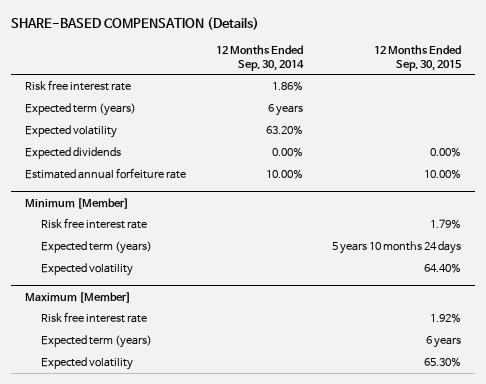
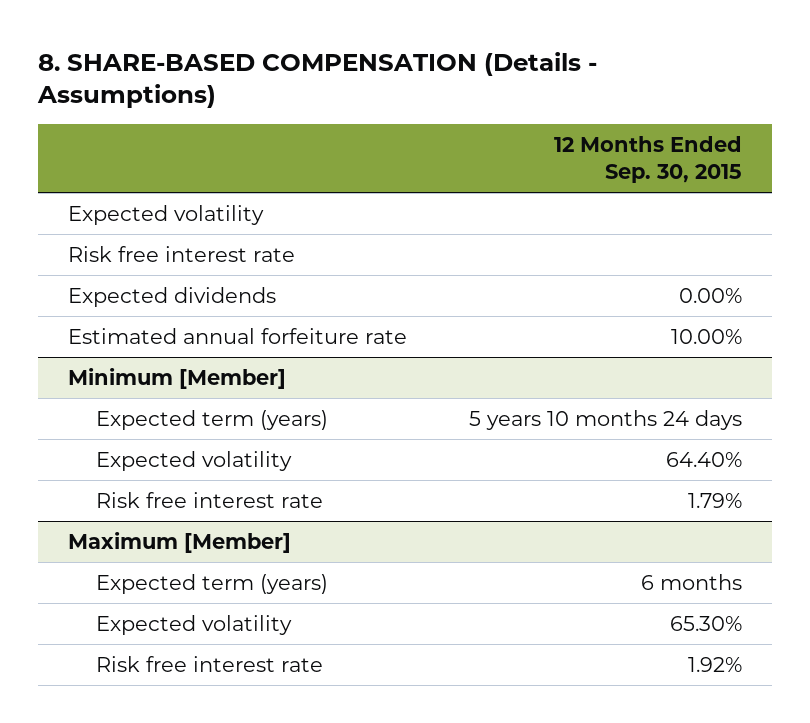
[10,17,259,31] SHARE-BASED COMPENSATION (Details) -> [36,51,597,109] 8. SHARE-BASED COMPENSATION (Details - Assumptions)
[215,45,304,71] 12 Months Ended Sep. 30, 2014 -> none
[25,102,137,116] Expected term (years) -> none
[25,79,132,91] Risk free interest rate -> [68,245,296,262] Risk free interest rate
[40,217,147,229] Risk free interest rate -> [96,491,324,508] Risk free interest rate
[425,335,461,348] 6 years -> [640,573,742,590] 6 months
[40,311,147,323] Risk free interest rate -> [96,655,324,672] Risk free interest rate

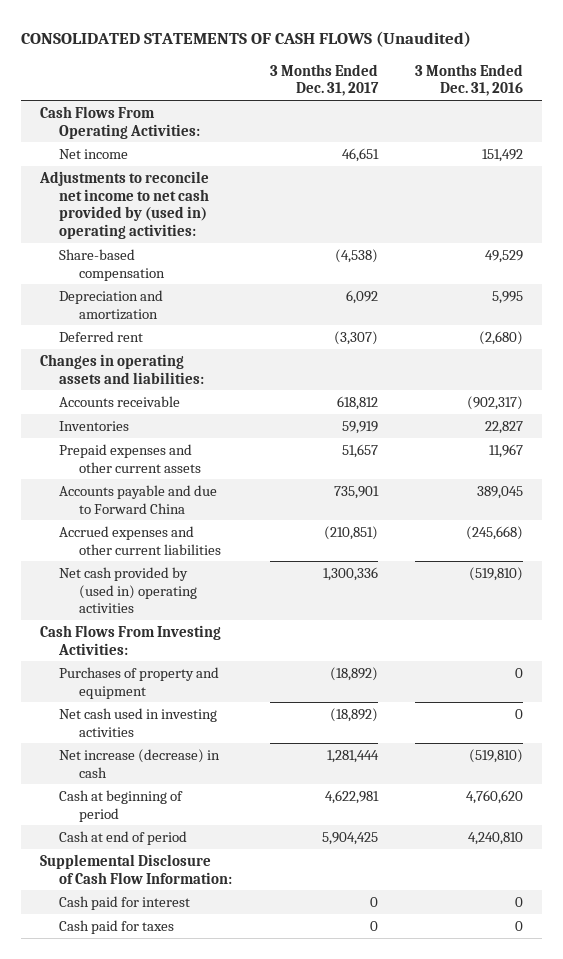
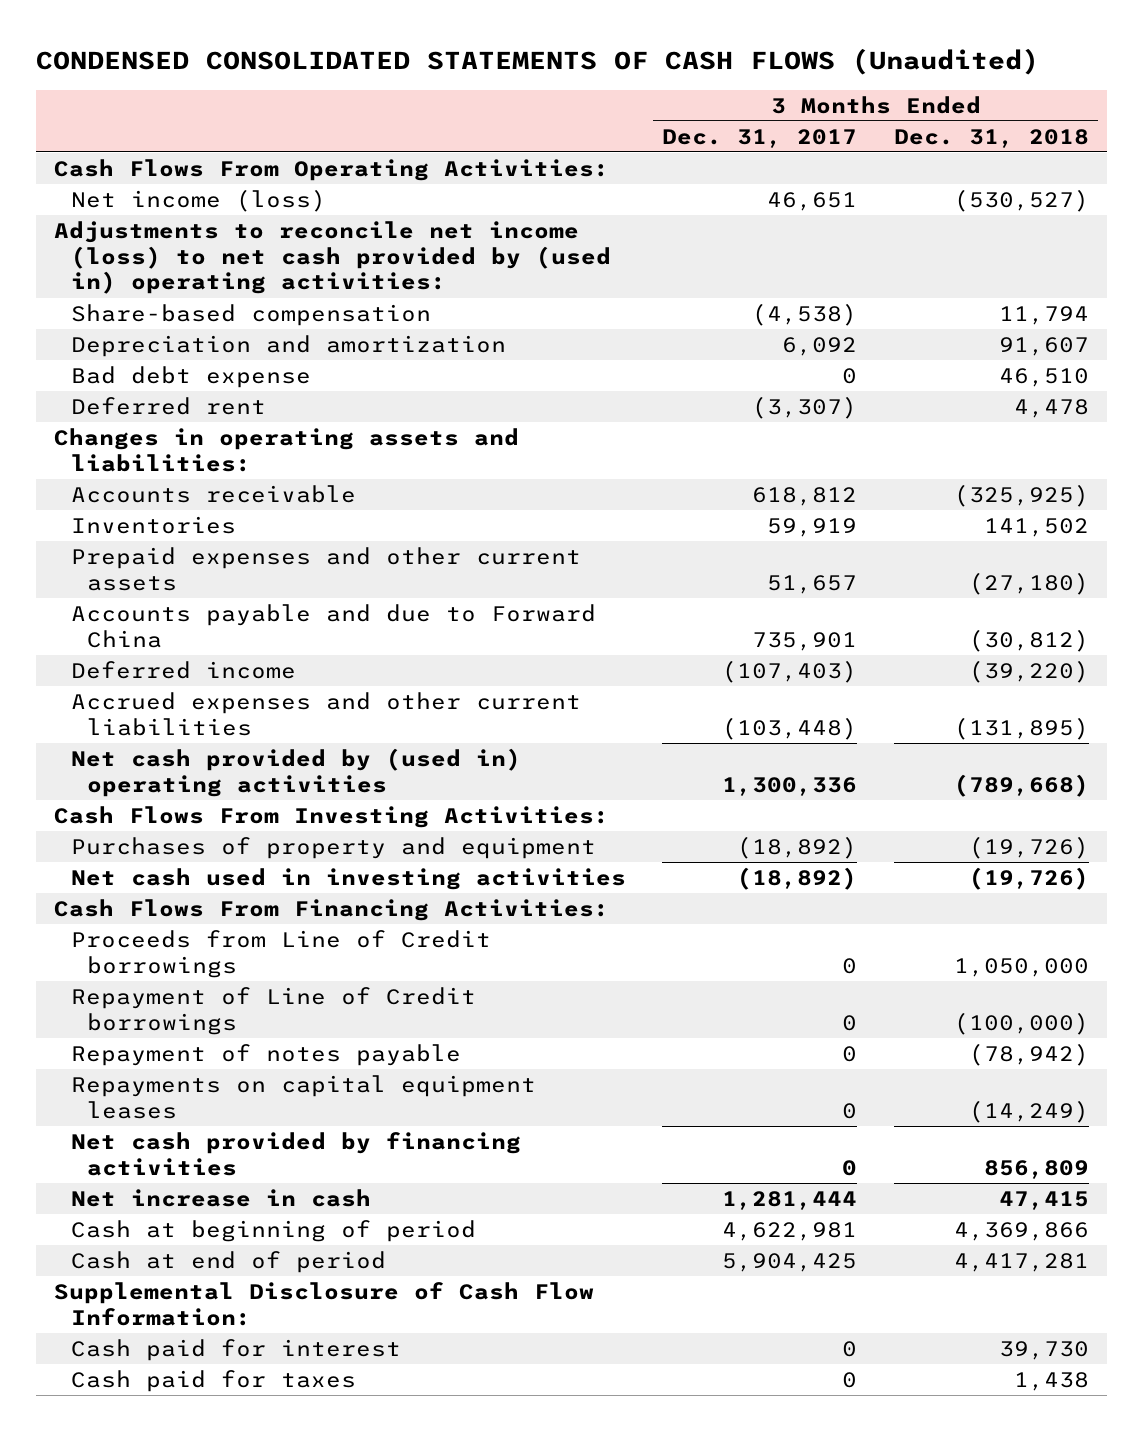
[21,31,472,48] CONSOLIDATED STATEMENTS OF CASH FLOWS (Unaudited) -> [35,47,1039,75] CONDENSED CONSOLIDATED STATEMENTS OF CASH FLOWS (Unaudited)
[415,63,524,97] 3 Months Ended Dec. 31, 2016 -> none
none -> [894,128,1090,148] Dec. 31, 2018
[59,148,129,159] Net income -> [70,188,326,212] Net income (loss)
[38,170,210,240] Adjustments to reconcile net income to net cash provided by (used in) operating activities: -> [53,220,611,295] Adjustments to reconcile net income (loss) to net cash provided by (used in) operating activities:
none -> [70,365,311,388] Bad debt expense
none -> [70,660,296,679] Deferred income
[323,525,378,540] (210,851) -> [722,716,858,740] (103,448)
none -> [53,898,609,921] Cash Flows From Financing Activities:
none -> [70,929,491,978] Proceeds from Line of Credit borrowings
none -> [70,986,476,1035] Repayment of Line of Credit borrowings
none -> [70,1043,461,1066] Repayment of notes payable
none -> [70,1074,536,1119] Repayments on capital equipment leases
none -> [70,1131,521,1176] Net cash provided by financing activities
[59,748,221,778] Net increase (decrease) in cash -> [70,1188,371,1207] Net increase in cash

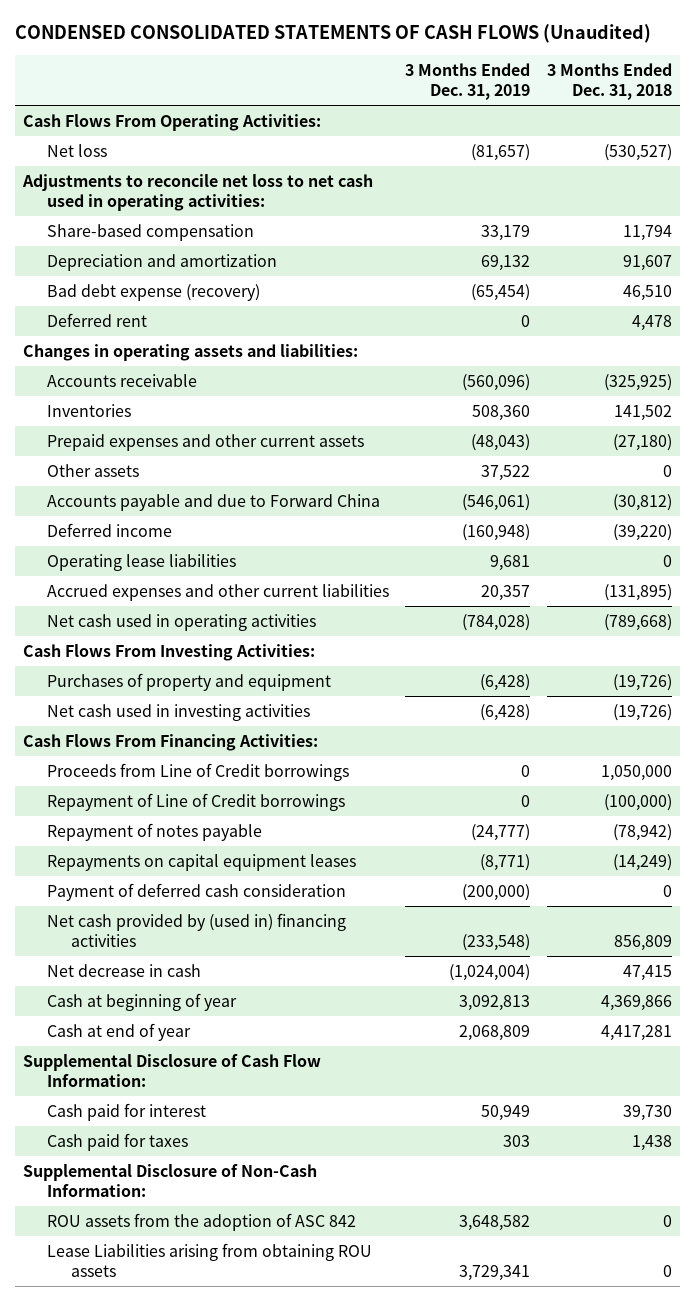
[662,128,858,148] Dec. 31, 2017 -> none
none -> [405,62,531,101] 3 Months Ended Dec. 31, 2019
[70,188,326,212] Net income (loss) -> [46,143,107,157] Net loss
[53,220,611,295] Adjustments to reconcile net income (loss) to net cash provided by (used in) operating activities: -> [21,173,373,212] Adjustments to reconcile net loss to net cash used in operating activities:
[70,365,311,388] Bad debt expense -> [46,283,260,301] Bad debt expense (recovery)
none -> [46,463,139,477] Other assets
none -> [46,553,236,571] Operating lease liabilities
[70,747,521,797] Net cash provided by (used in) operating activities -> [46,613,316,631] Net cash used in operating activities
none -> [46,882,346,901] Payment of deferred cash consideration
[70,1131,521,1176] Net cash provided by financing activities -> [46,912,346,948] Net cash provided by (used in) financing activities
[70,1188,371,1207] Net increase in cash -> [46,963,201,977] Net decrease in cash
[70,1219,476,1242] Cash at beginning of period -> [46,992,237,1011] Cash at beginning of year
[70,1250,386,1273] Cash at end of period -> [46,1022,191,1041] Cash at end of year
none -> [22,1163,317,1198] Supplemental Disclosure of Non-Cash Information:
none -> [46,1212,356,1231] ROU assets from the adoption of ASC 842
none -> [46,1242,372,1278] Lease Liabilities arising from obtaining ROU assets

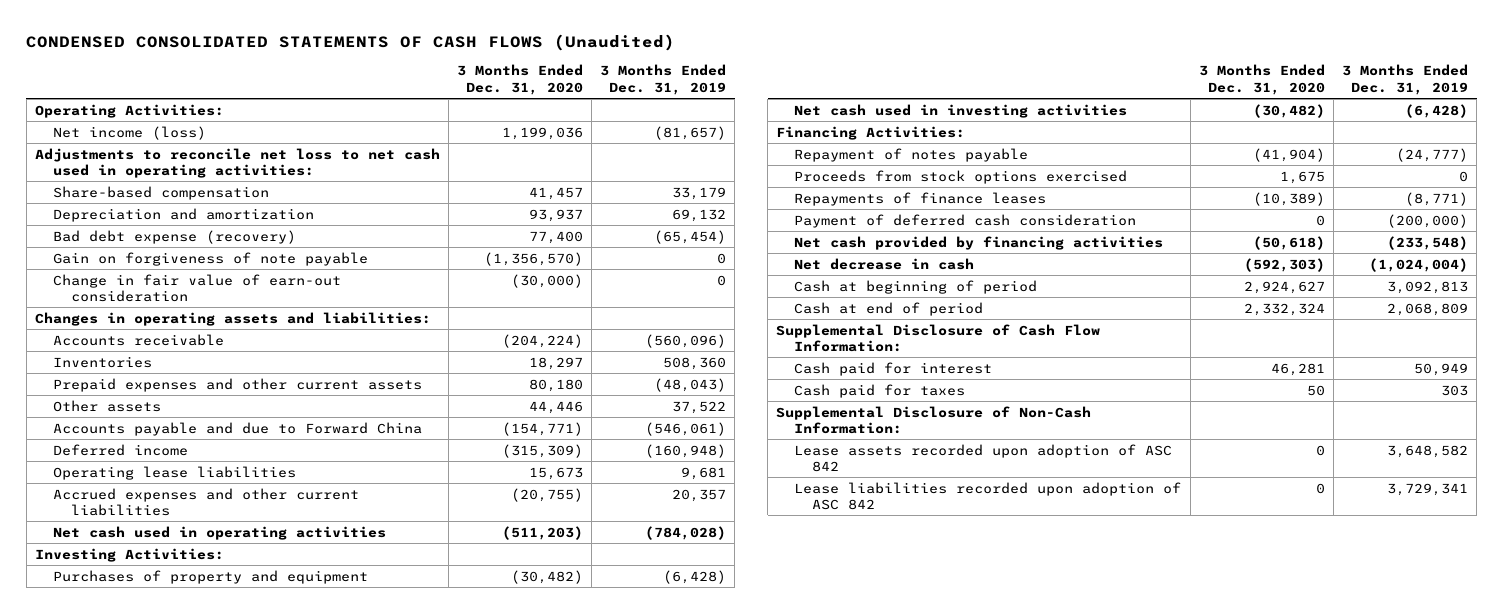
[547,62,673,101] 3 Months Ended Dec. 31, 2018 -> none
none -> [456,64,583,95] 3 Months Ended Dec. 31, 2020
[22,113,321,131] Cash Flows From Operating Activities: -> [34,103,224,118] Operating Activities:
[46,143,107,157] Net loss -> [52,125,206,140] Net income (loss)
[46,312,147,327] Deferred rent -> none
none -> [52,251,368,266] Gain on forgiveness of note payable
none -> [52,273,341,303] Change in fair value of earn-out consideration
[22,643,315,661] Cash Flows From Investing Activities: -> [34,547,224,562] Investing Activities:
[46,762,349,781] Proceeds from Line of Credit borrowings -> none
[46,792,345,811] Repayment of Line of Credit borrowings -> none
[22,733,318,751] Cash Flows From Financing Activities: -> [776,125,966,140] Financing Activities:
none -> [794,169,1128,184] Proceeds from stock options exercised
[46,853,356,871] Repayments on capital equipment leases -> [794,191,1047,206] Repayments of finance leases
[46,912,346,948] Net cash provided by (used in) financing activities -> [794,235,1164,250] Net cash provided by financing activities
[46,992,237,1011] Cash at beginning of year -> [794,279,1038,294] Cash at beginning of period
[46,1022,191,1041] Cash at end of year -> [794,301,984,316] Cash at end of period
[46,1212,356,1231] ROU assets from the adoption of ASC 842 -> [794,443,1173,473] Lease assets recorded upon adoption of ASC 842
[46,1242,372,1278] Lease Liabilities arising from obtaining ROU assets -> [794,481,1182,511] Lease liabilities recorded upon adoption of ASC 842

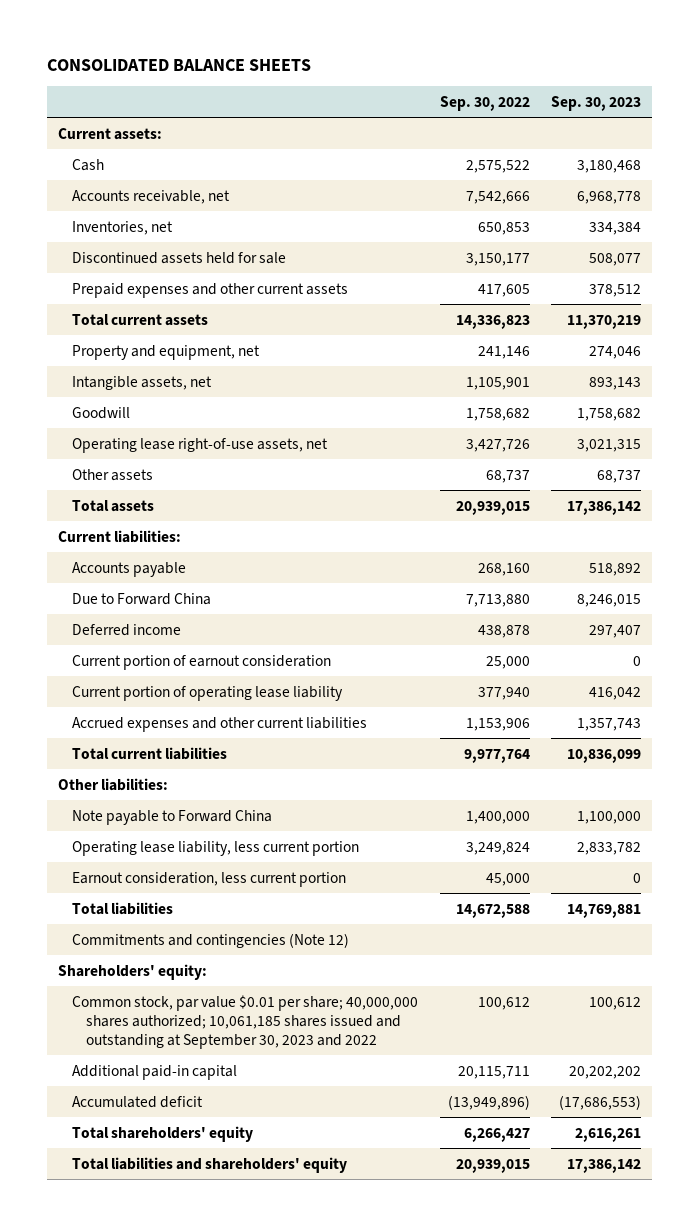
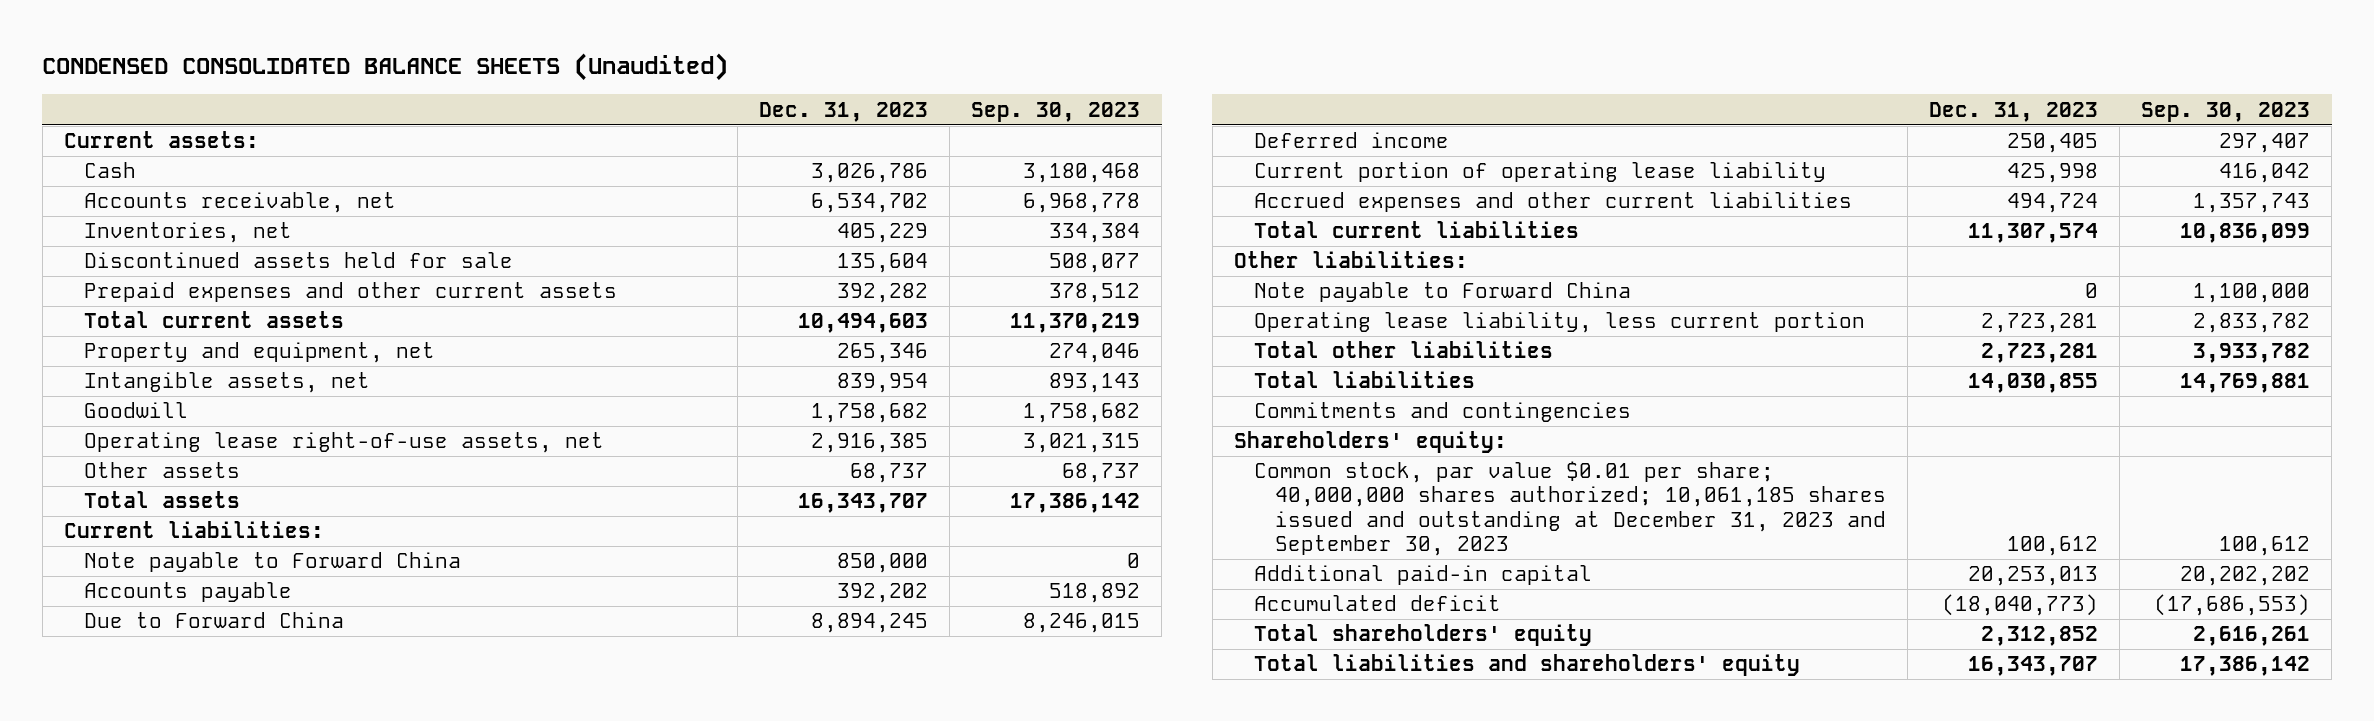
[46,58,311,71] CONSOLIDATED BALANCE SHEETS -> [42,52,729,81] CONDENSED CONSOLIDATED BALANCE SHEETS (Unaudited)
[439,95,530,111] Sep. 30, 2022 -> none
none -> [758,101,928,122] Dec. 31, 2023
none -> [84,552,462,573] Note payable to Forward China
[71,654,331,670] Current portion of earnout consideration -> none
[71,871,346,887] Earnout consideration, less current portion -> none
none -> [1254,341,1554,359] Total other liabilities
[71,932,349,948] Commitments and contingencies (Note 12) -> [1254,402,1632,423] Commitments and contingencies
[71,994,418,1049] Common stock, par value $0.01 per share; 40,000,000 shares authorized; 10,061,185 shares issued and outstanding at September 30, 2023 and 2022 -> [1254,461,1886,556] Common stock, par value $0.01 per share; 40,000,000 shares authorized; 10,061,185 shares issued and outstanding at December 31, 2023 and September 30, 2023

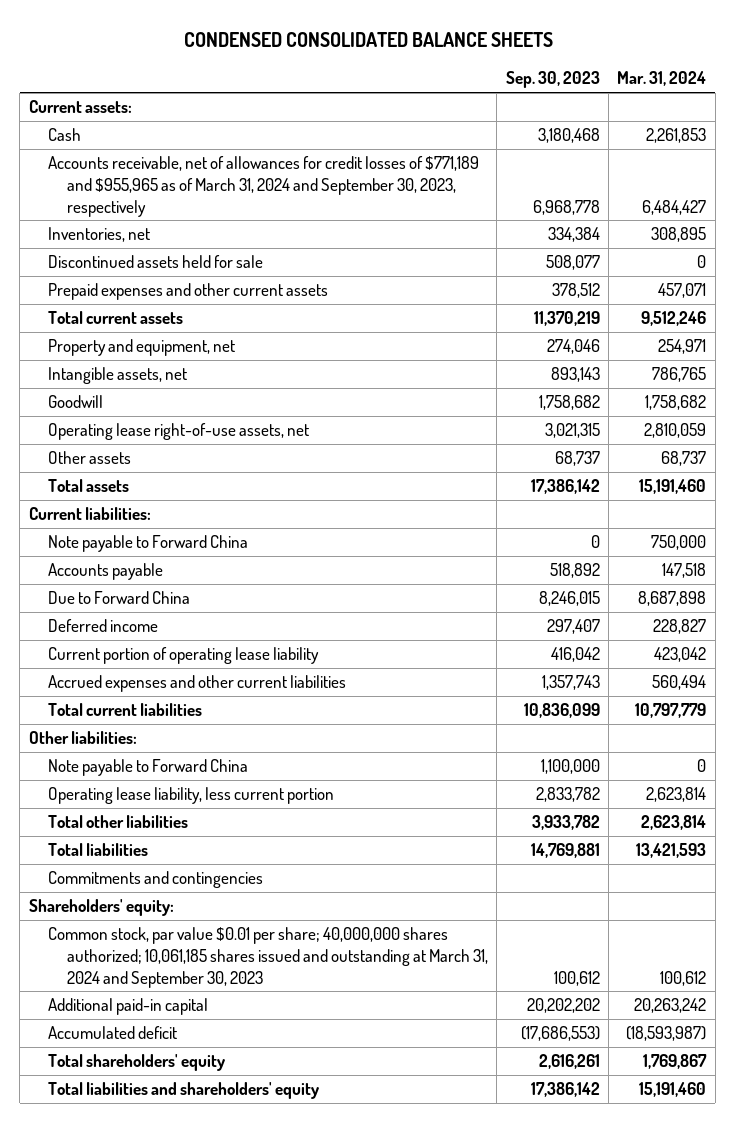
[42,52,729,81] CONDENSED CONSOLIDATED BALANCE SHEETS (Unaudited) -> [183,31,553,47] CONDENSED CONSOLIDATED BALANCE SHEETS
[758,101,928,122] Dec. 31, 2023 -> none
none -> [617,71,707,87] Mar. 31, 2024
[84,192,397,214] Accounts receivable, net -> [47,156,479,217] Accounts receivable, net of allowances for credit losses of $771,189 and $955,965 as of March 31, 2024 and September 30, 2023, respectively
[1254,461,1886,556] Common stock, par value $0.01 per share; 40,000,000 shares authorized; 10,061,185 shares issued and outstanding at December 31, 2023 and September 30, 2023 -> [47,927,489,988] Common stock, par value $0.01 per share; 40,000,000 shares authorized; 10,061,185 shares issued and outstanding at March 31, 2024 and September 30, 2023

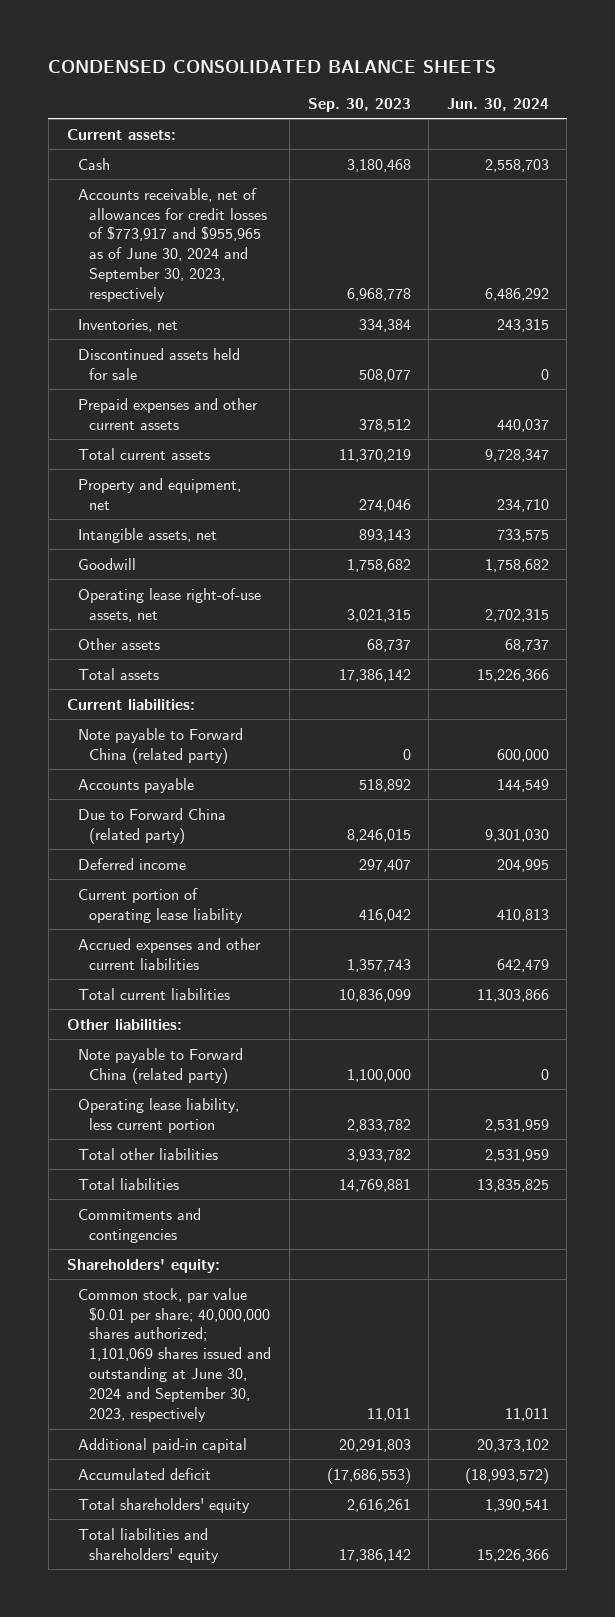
[617,71,707,87] Mar. 31, 2024 -> none
none -> [446,97,549,111] Jun. 30, 2024
[47,156,479,217] Accounts receivable, net of allowances for credit losses of $771,189 and $955,965 as of March 31, 2024 and September 30, 2023, respectively -> [77,187,268,303] Accounts receivable, net of allowances for credit losses of $773,917 and $955,965 as of June 30, 2024 and September 30, 2023, respectively
[47,535,248,553] Note payable to Forward China -> [77,727,243,764] Note payable to Forward China (related party)
[47,591,190,605] Due to Forward China -> [77,807,226,844] Due to Forward China (related party)
[47,759,248,777] Note payable to Forward China -> [77,1047,243,1084] Note payable to Forward China (related party)
[47,927,489,988] Common stock, par value $0.01 per share; 40,000,000 shares authorized; 10,061,185 shares issued and outstanding at March 31, 2024 and September 30, 2023 -> [77,1287,272,1423] Common stock, par value $0.01 per share; 40,000,000 shares authorized; 1,101,069 shares issued and outstanding at June 30, 2024 and September 30, 2023, respectively
[553,970,600,986] 100,612 -> [366,1408,411,1422] 11,011
[526,998,600,1014] 20,202,202 -> [338,1438,411,1452] 20,291,803

